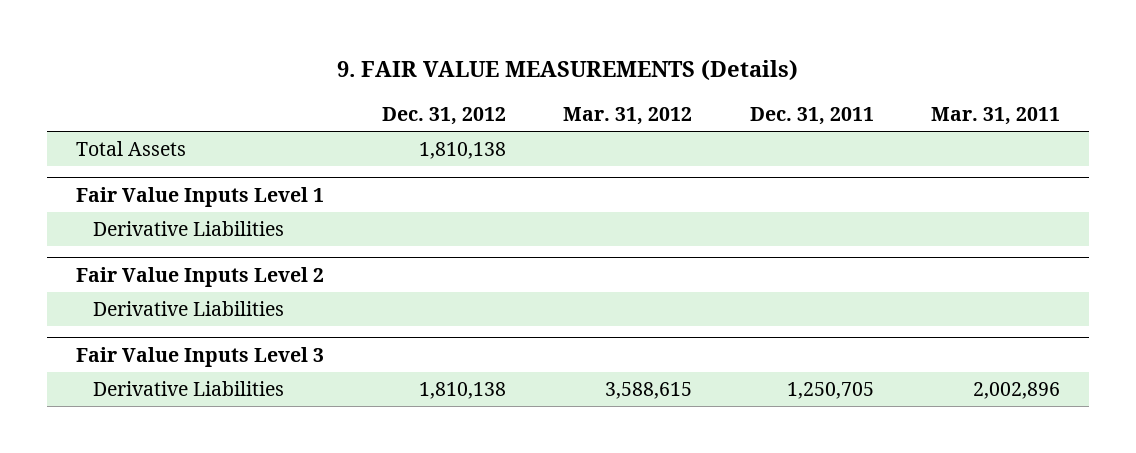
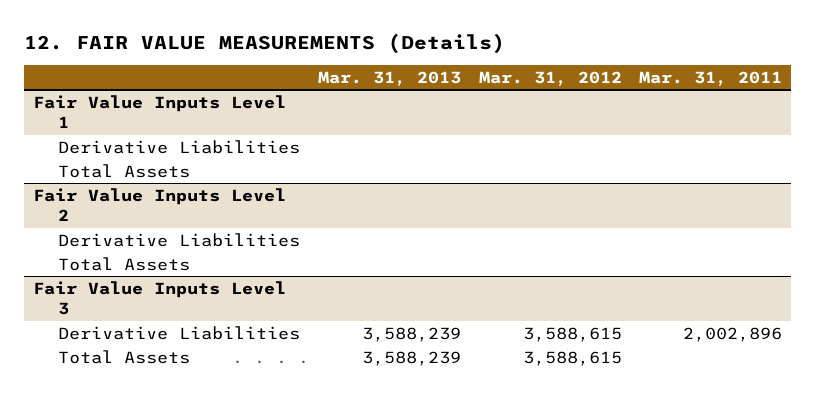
[337,60,799,82] 9. FAIR VALUE MEASUREMENTS (Details) -> [23,32,505,54] 12. FAIR VALUE MEASUREMENTS (Details)
[381,106,506,125] Dec. 31, 2012 -> none
[749,106,874,125] Dec. 31, 2011 -> none
none -> [317,70,461,86] Mar. 31, 2013
[76,141,187,157] Total Assets -> none
none -> [57,163,190,178] Total Assets
none -> [57,256,190,271] Total Assets
none -> [57,349,190,364] Total Assets

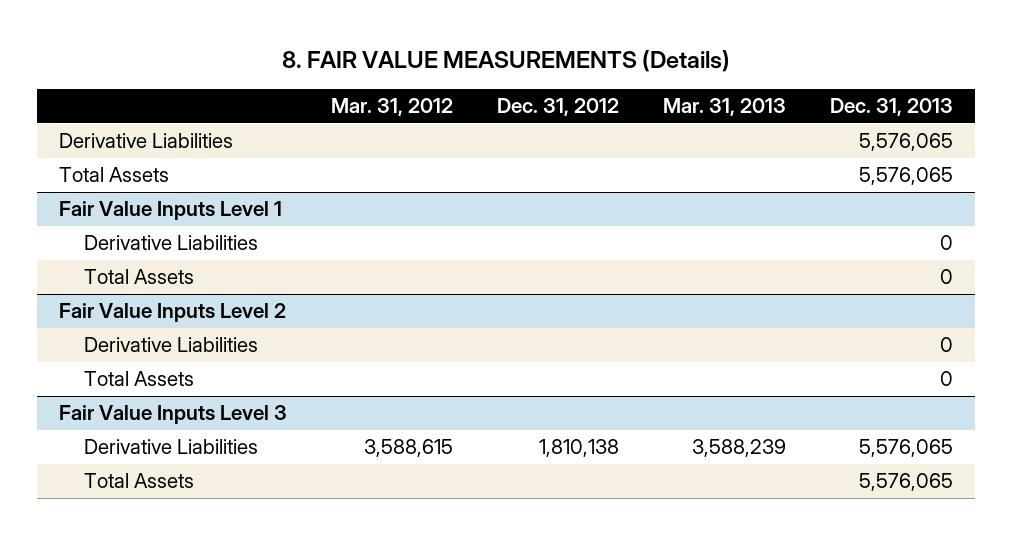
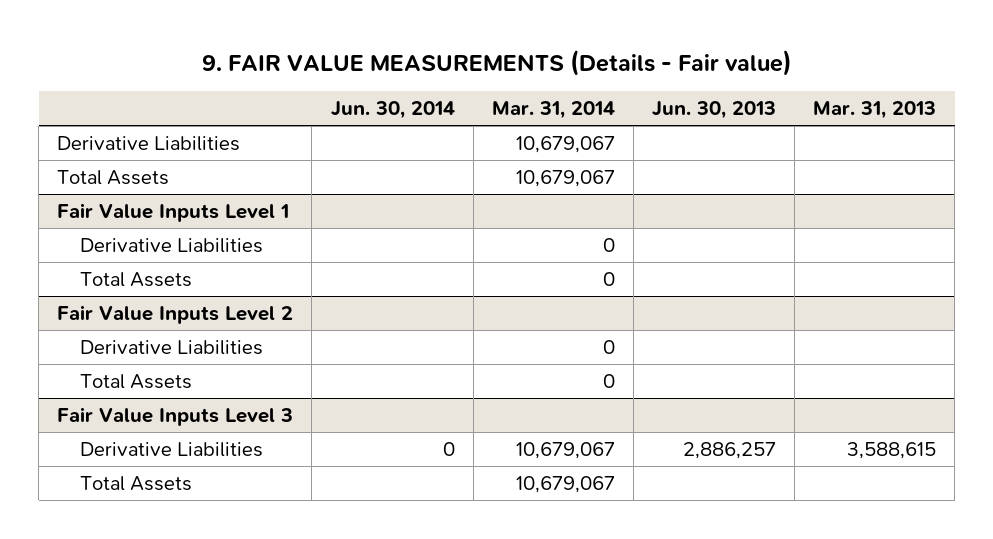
[281,50,730,73] 8. FAIR VALUE MEASUREMENTS (Details) -> [201,49,792,76] 9. FAIR VALUE MEASUREMENTS (Details - Fair value)
[330,98,453,117] Mar. 31, 2012 -> none
[496,98,619,117] Dec. 31, 2012 -> none
[830,98,954,117] Dec. 31, 2013 -> none
none -> [330,100,455,119] Jun. 30, 2014
none -> [491,100,615,119] Mar. 31, 2014
none -> [651,100,776,119] Jun. 30, 2013
[692,439,787,458] 3,588,239 -> [846,441,936,459] 3,588,615

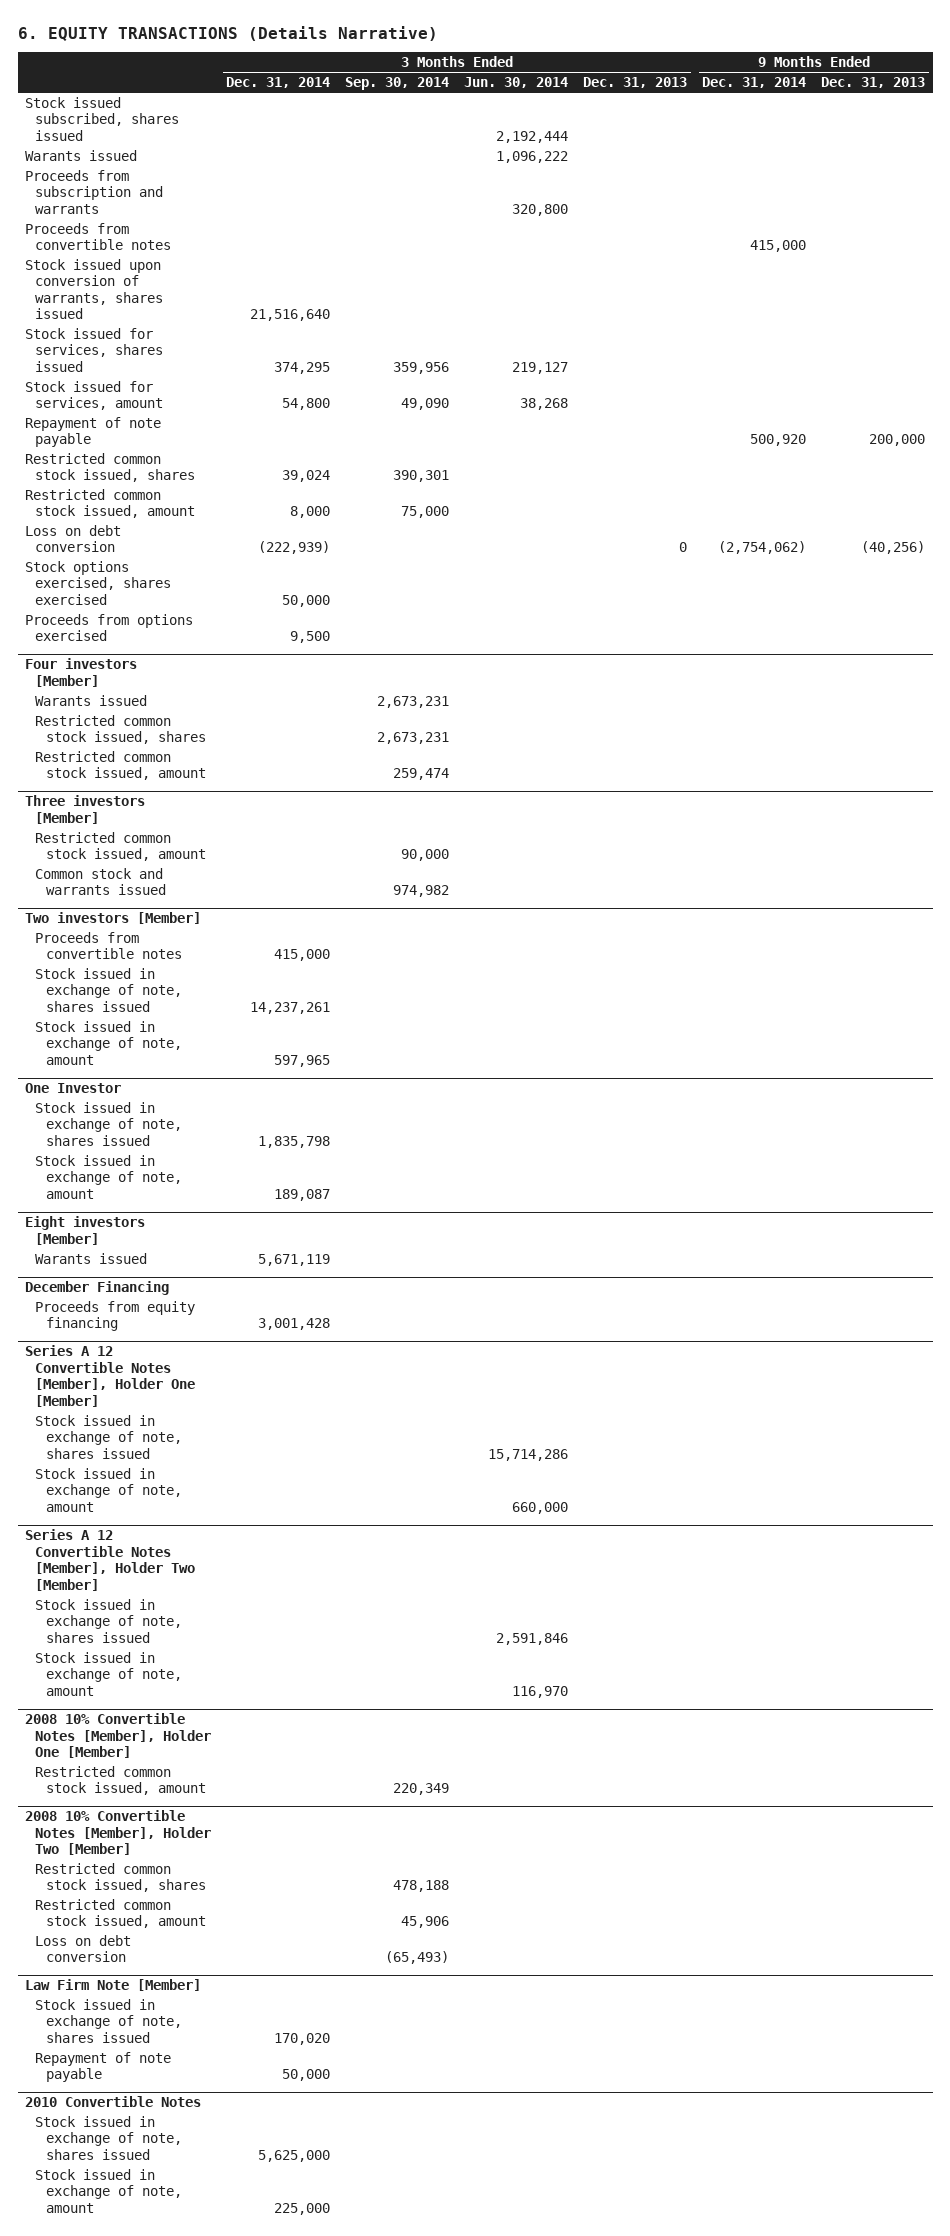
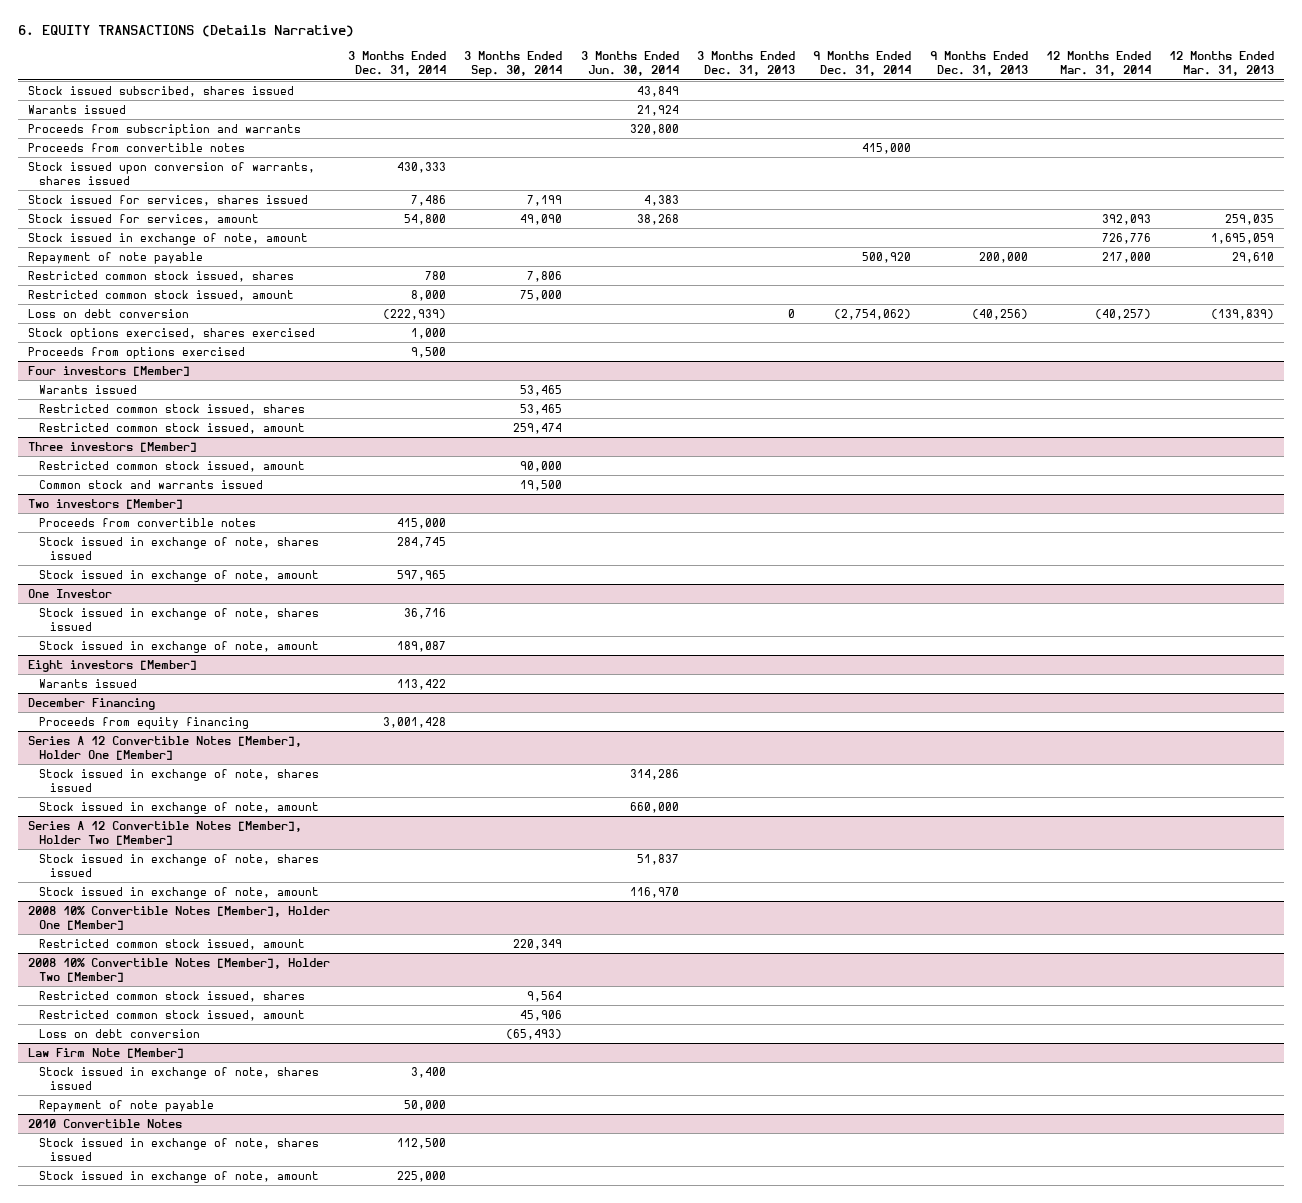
none -> [1046,50,1152,77] 12 Months Ended Mar. 31, 2014
none -> [1169,50,1275,77] 12 Months Ended Mar. 31, 2013
[496,130,569,143] 2,192,444 -> [636,85,679,97] 43,849
[496,150,569,163] 1,096,222 -> [636,104,679,116] 21,924
[250,309,331,322] 21,516,640 -> [397,161,447,173] 430,333
[274,361,331,374] 374,295 -> [411,194,447,206] 7,486
[393,361,450,374] 359,956 -> [527,194,563,206] 7,199
[512,361,569,374] 219,127 -> [643,194,679,206] 4,383
none -> [27,232,308,245] Stock issued in exchange of note, amount
[282,470,331,483] 39,024 -> [425,270,447,280] 780
[393,470,450,483] 390,301 -> [527,270,563,282] 7,806
[282,594,331,607] 50,000 -> [411,327,447,339] 1,000
[377,695,450,708] 2,673,231 -> [520,384,563,396] 53,465
[377,732,450,745] 2,673,231 -> [520,403,563,415] 53,465
[393,885,450,898] 974,982 -> [520,479,563,491] 19,500
[250,1001,331,1014] 14,237,261 -> [397,536,447,548] 284,745
[258,1135,331,1148] 1,835,798 -> [404,607,447,619] 36,716
[258,1253,331,1266] 5,671,119 -> [397,678,447,690] 113,422
[488,1448,569,1461] 15,714,286 -> [629,768,679,780] 314,286
[496,1632,569,1645] 2,591,846 -> [636,853,679,865] 51,837
[393,1880,450,1893] 478,188 -> [527,990,563,1002] 9,564
[274,2032,331,2045] 170,020 -> [411,1066,447,1078] 3,400
[258,2149,331,2162] 5,625,000 -> [397,1137,447,1149] 112,500

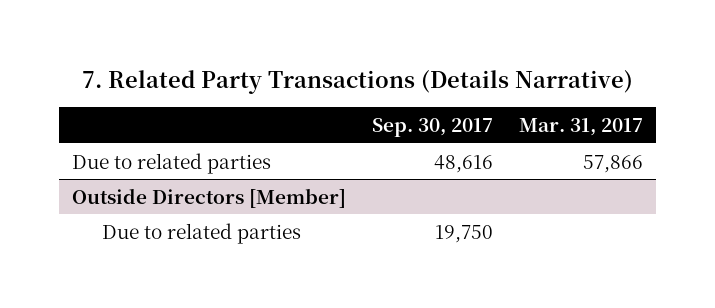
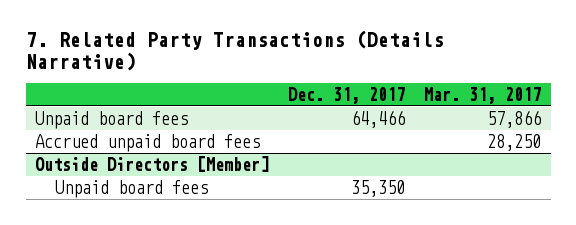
[372,117,494,137] Sep. 30, 2017 -> none
none -> [288,86,406,104] Dec. 31, 2017
[72,152,272,174] Due to related parties -> [35,110,189,129] Unpaid board fees
none -> [35,133,261,152] Accrued unpaid board fees
[101,222,301,244] Due to related parties -> [54,179,208,198] Unpaid board fees

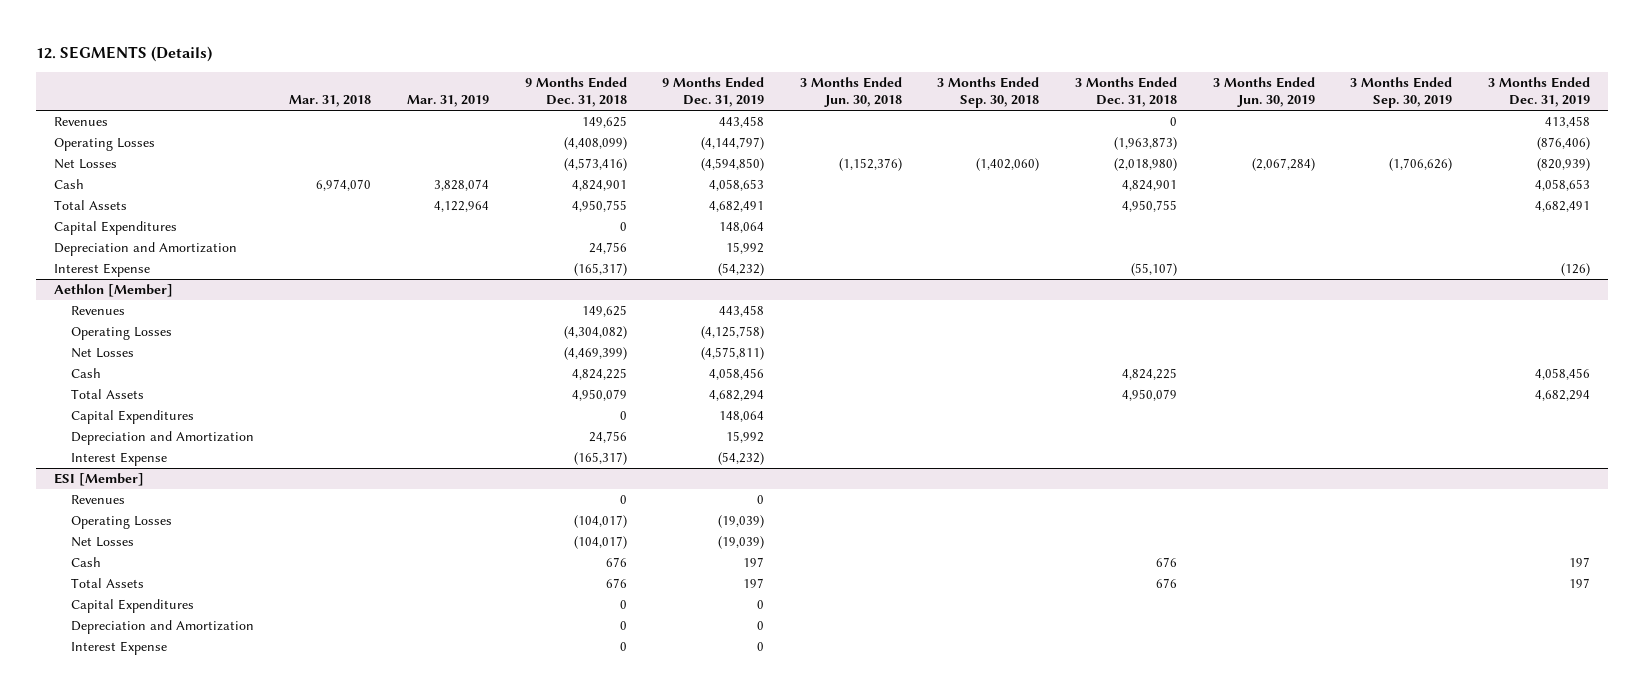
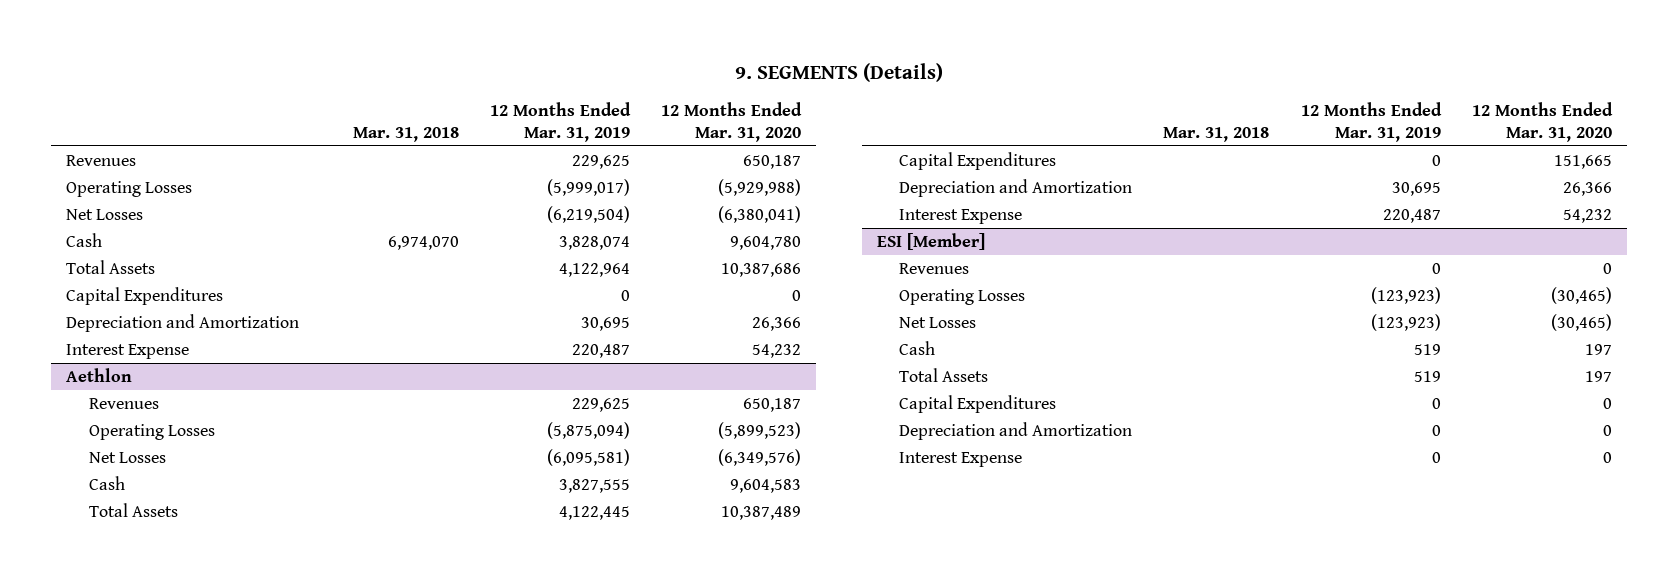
[36,46,213,63] 12. SEGMENTS (Details) -> [735,63,944,83] 9. SEGMENTS (Details)
[406,95,489,108] Mar. 31, 2019 -> none
[524,77,627,108] 9 Months Ended Dec. 31, 2018 -> none
[662,77,765,108] 9 Months Ended Dec. 31, 2019 -> none
[799,77,902,108] 3 Months Ended Jun. 30, 2018 -> none
[937,77,1040,109] 3 Months Ended Sep. 30, 2018 -> none
[1075,77,1178,108] 3 Months Ended Dec. 31, 2018 -> none
[1212,77,1315,108] 3 Months Ended Jun. 30, 2019 -> none
[1350,77,1453,109] 3 Months Ended Sep. 30, 2019 -> none
[1487,77,1590,108] 3 Months Ended Dec. 31, 2019 -> none
none -> [489,102,631,142] 12 Months Ended Mar. 31, 2019
none -> [660,102,802,142] 12 Months Ended Mar. 31, 2020
[54,284,174,298] Aethlon [Member] -> [66,368,133,383] Aethlon

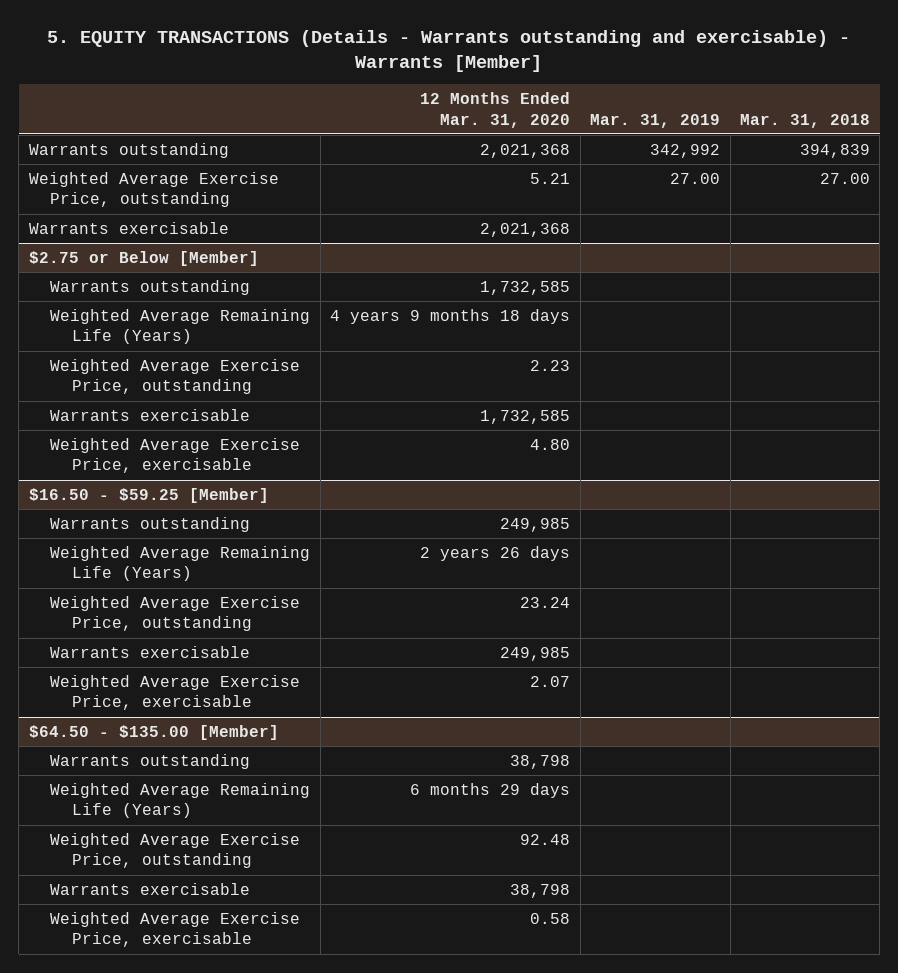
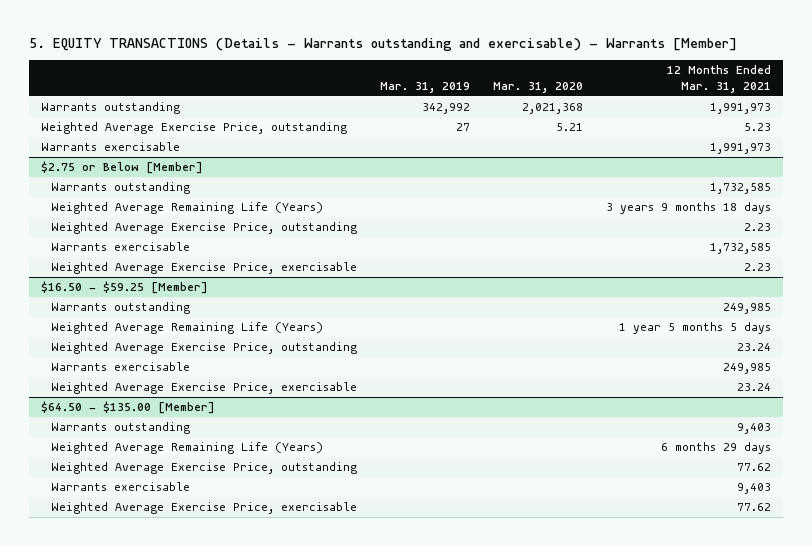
[420,92,571,128] 12 Months Ended Mar. 31, 2020 -> none
[739,113,870,128] Mar. 31, 2018 -> none
none -> [493,81,584,93] Mar. 31, 2020
none -> [667,65,772,93] 12 Months Ended Mar. 31, 2021
[670,172,721,184] 27.00 -> [456,123,471,132] 27

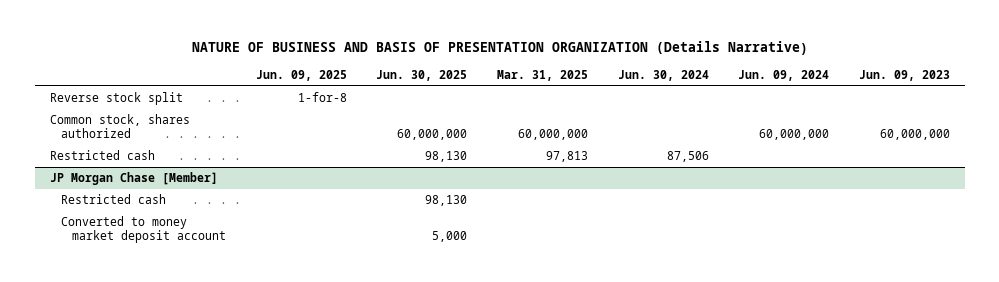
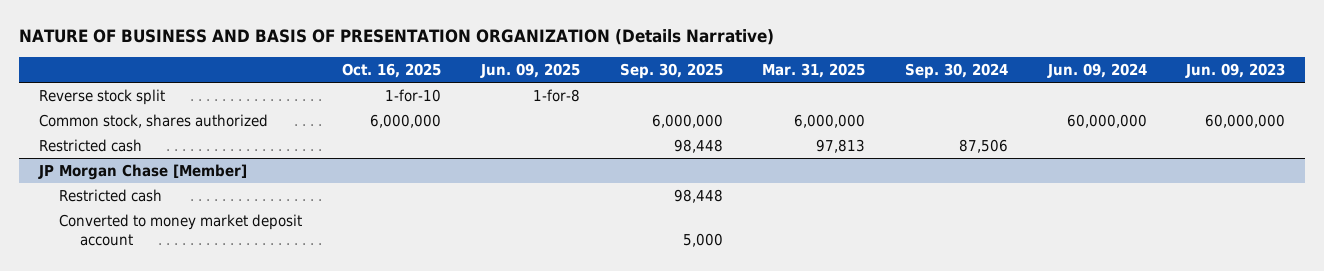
[376,69,468,81] Jun. 30, 2025 -> none
[617,69,709,81] Jun. 30, 2024 -> none
none -> [342,63,442,79] Oct. 16, 2025
none -> [619,63,723,80] Sep. 30, 2025
none -> [904,63,1008,80] Sep. 30, 2024
[517,129,588,141] 60,000,000 -> [794,114,866,129] 6,000,000

